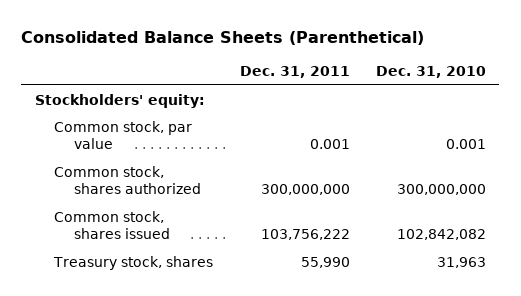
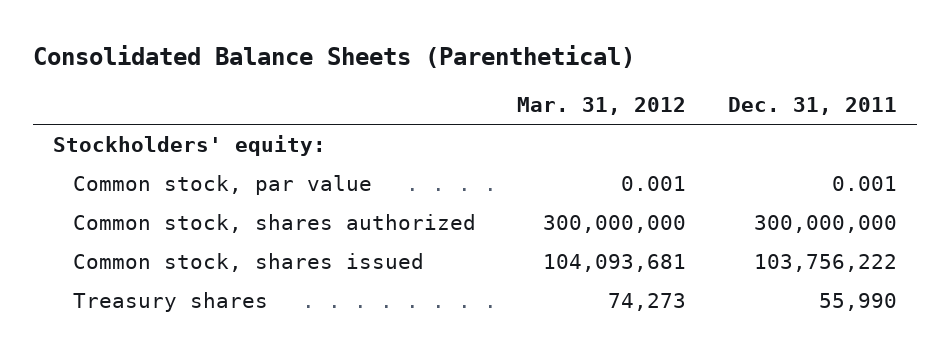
[375,66,486,79] Dec. 31, 2010 -> none
none -> [517,97,687,116] Mar. 31, 2012
[53,255,214,270] Treasury stock, shares -> [72,291,268,312] Treasury shares

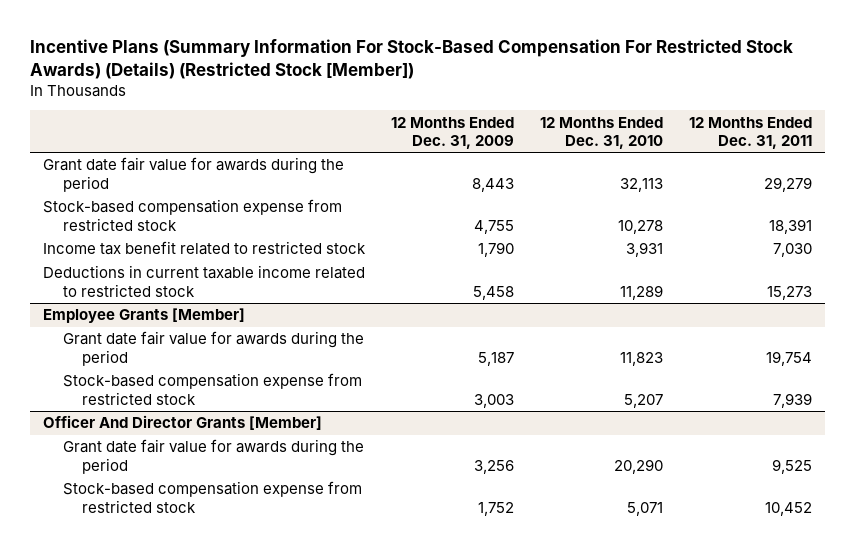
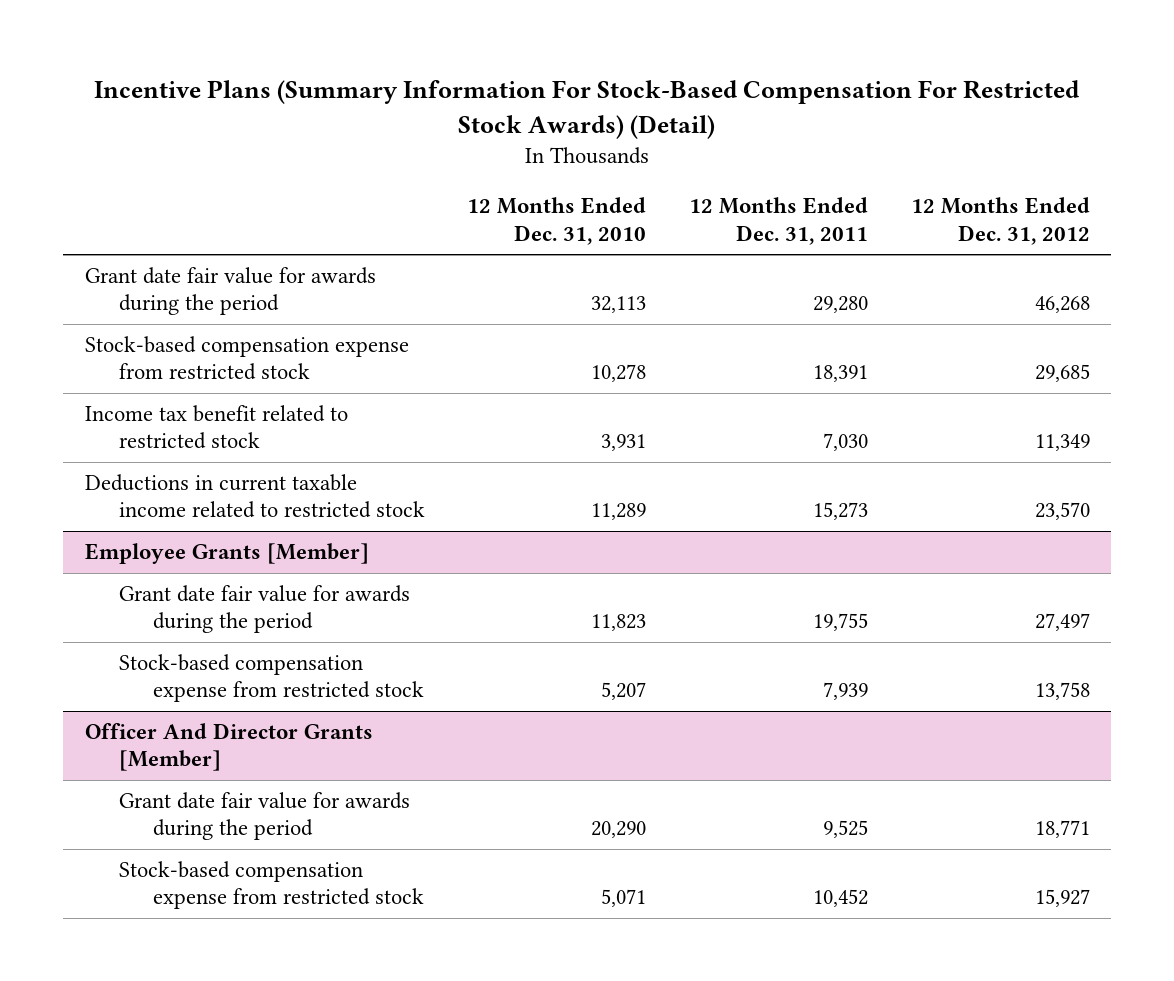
[29,38,793,79] Incentive Plans (Summary Information For Stock-Based Compensation For Restricted Stock Awards) (Details) (Restricted Stock [Member]) -> [94,80,1081,139] Incentive Plans (Summary Information For Stock-Based Compensation For Restricted Stock Awards) (Detail)
[390,116,514,149] 12 Months Ended Dec. 31, 2009 -> none
none -> [910,197,1090,245] 12 Months Ended Dec. 31, 2012
[764,176,813,192] 29,279 -> [813,296,869,314] 29,280
[766,350,813,366] 19,754 -> [813,613,869,632] 19,755

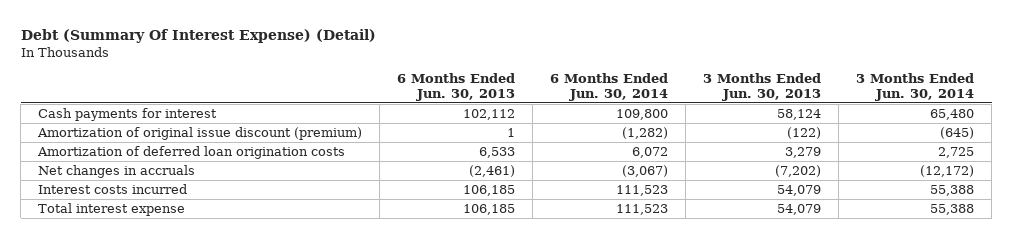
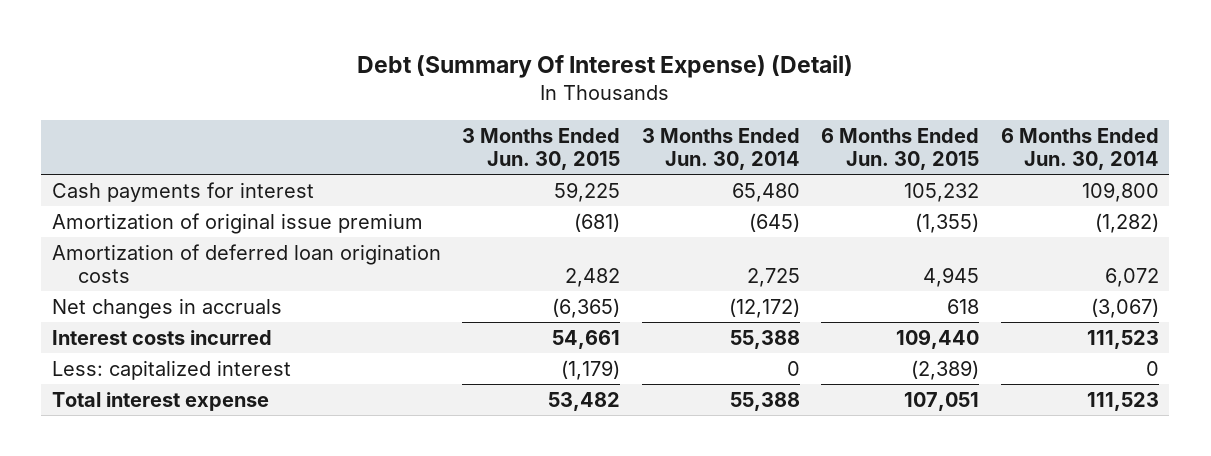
[397,72,516,101] 6 Months Ended Jun. 30, 2013 -> none
[703,72,822,101] 3 Months Ended Jun. 30, 2013 -> none
none -> [462,127,621,171] 3 Months Ended Jun. 30, 2015
none -> [821,127,980,171] 6 Months Ended Jun. 30, 2015
[37,126,363,140] Amortization of original issue discount (premium) -> [51,212,423,234] Amortization of original issue premium
none -> [51,359,291,380] Less: capitalized interest

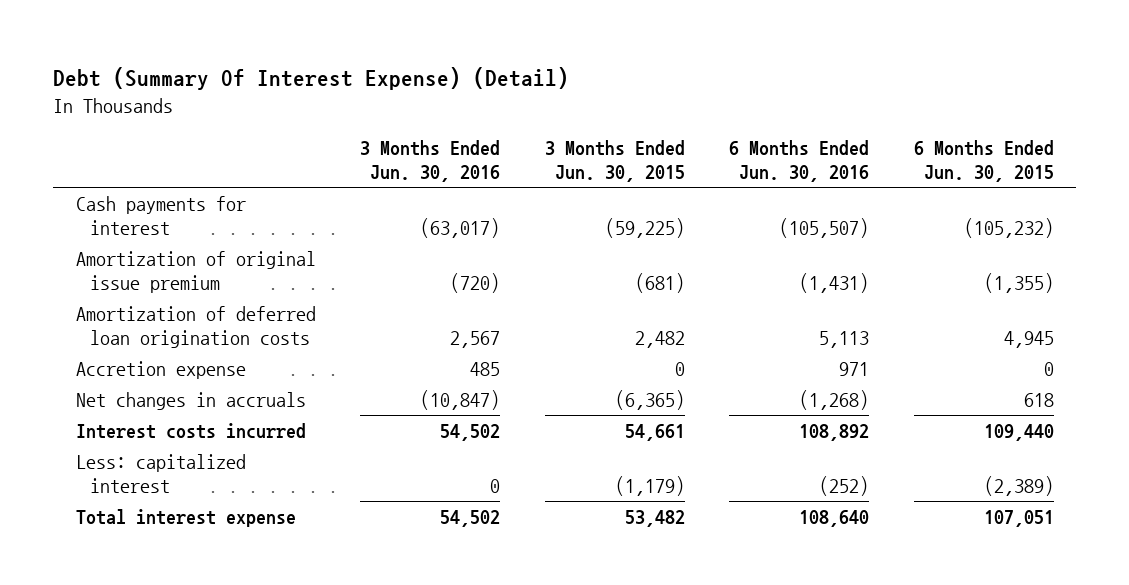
[641,127,800,171] 3 Months Ended Jun. 30, 2014 -> none
[1000,127,1159,171] 6 Months Ended Jun. 30, 2014 -> none
none -> [360,139,501,183] 3 Months Ended Jun. 30, 2016
none -> [729,139,870,183] 6 Months Ended Jun. 30, 2016
[554,181,621,202] 59,225 -> [604,218,685,239] (59,225)
[904,182,980,202] 105,232 -> [963,218,1054,239] (105,232)
none -> [75,360,246,379] Accretion expense

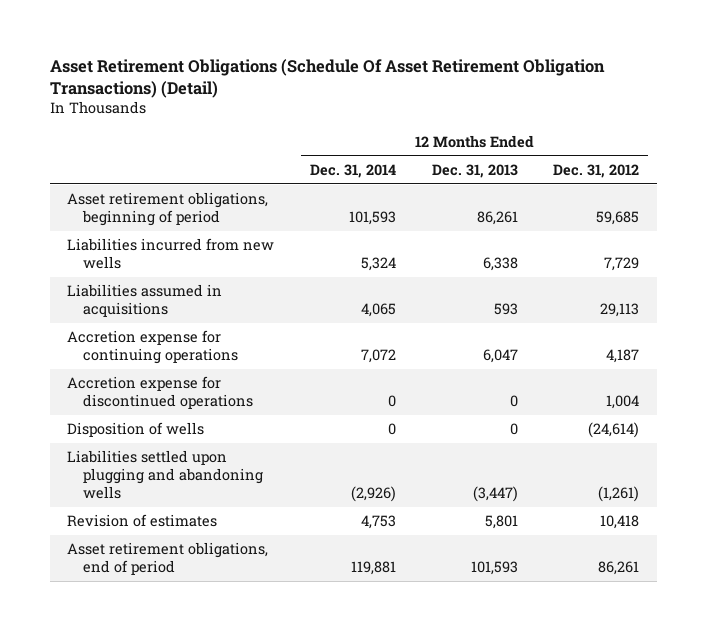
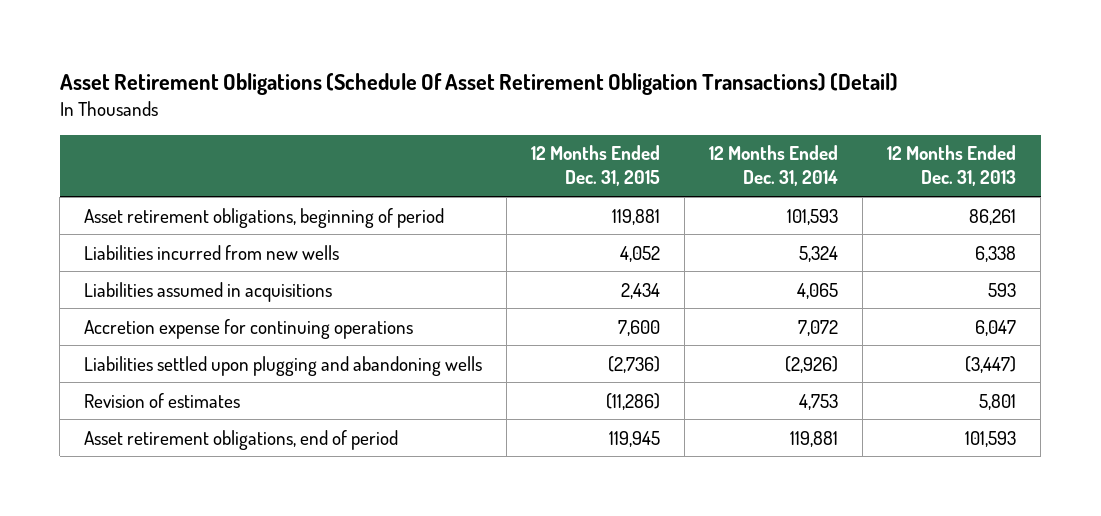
[553,163,640,178] Dec. 31, 2012 -> none
none -> [531,145,661,187] 12 Months Ended Dec. 31, 2015
[67,376,253,409] Accretion expense for discontinued operations -> none
[67,422,205,438] Disposition of wells -> none

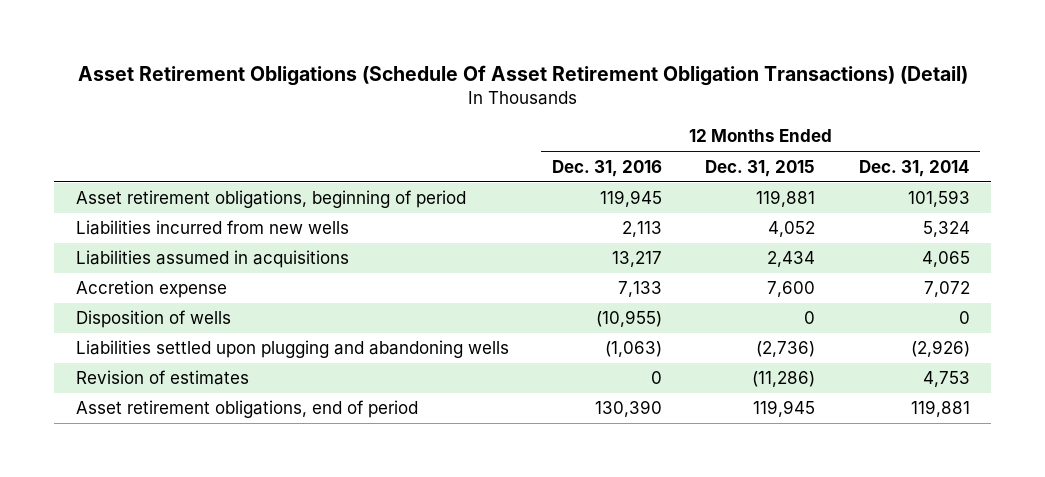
[887,145,1017,187] 12 Months Ended Dec. 31, 2013 -> none
none -> [552,159,663,177] Dec. 31, 2016
[84,318,414,339] Accretion expense for continuing operations -> [75,280,227,299] Accretion expense
none -> [75,310,231,329] Disposition of wells

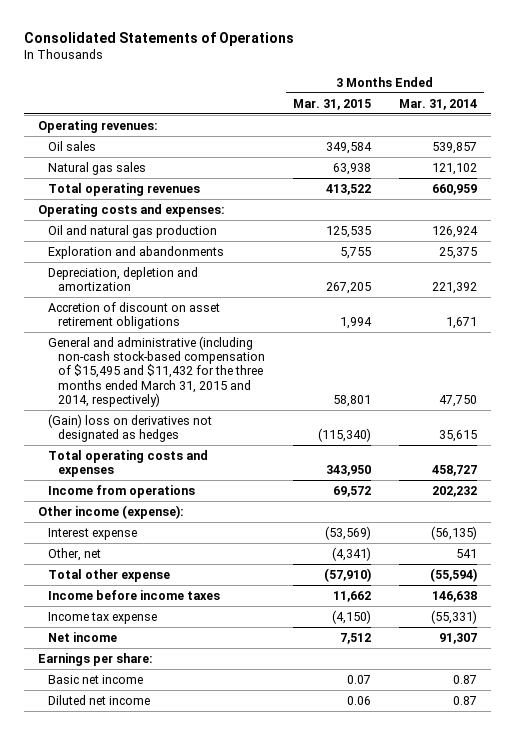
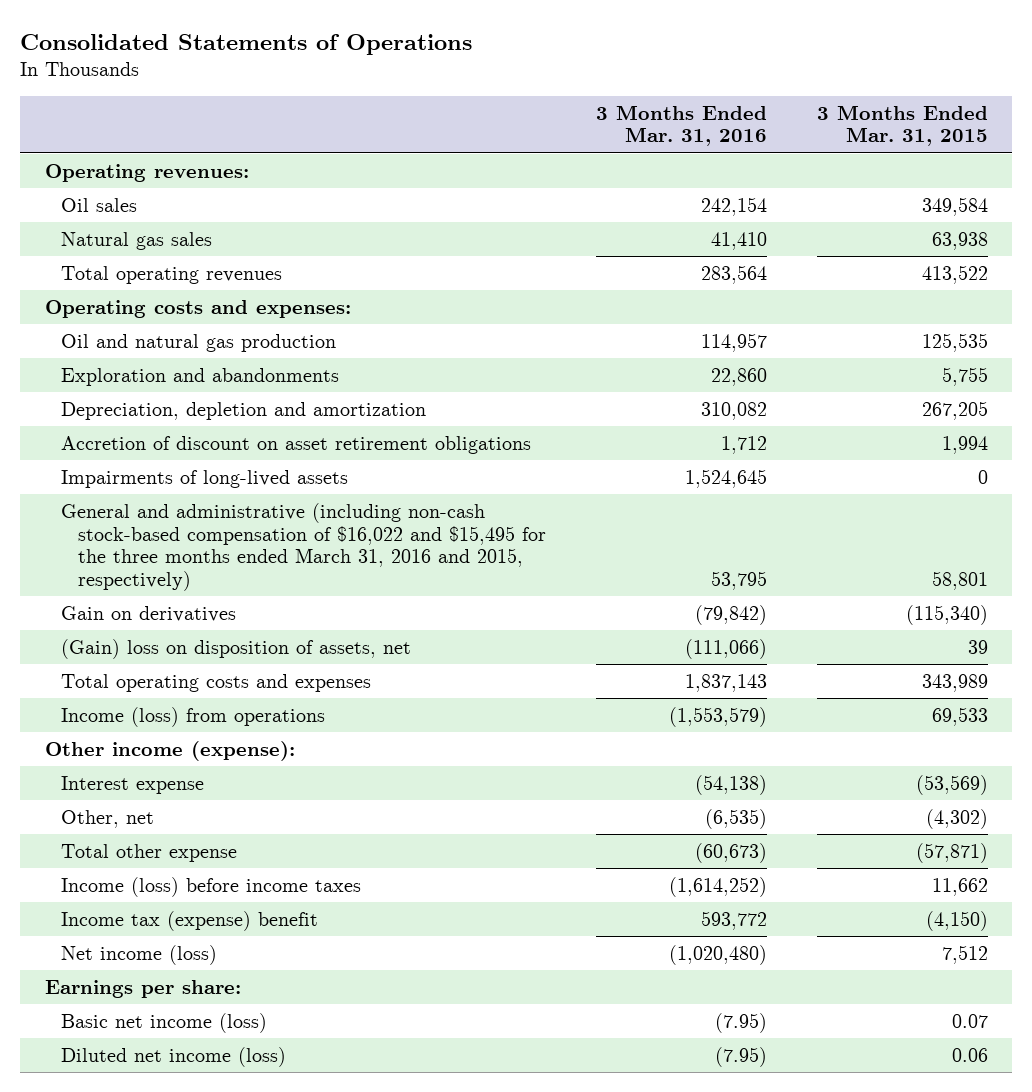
[398,98,477,110] Mar. 31, 2014 -> none
none -> [595,104,767,147] 3 Months Ended Mar. 31, 2016
none -> [61,469,349,488] Impairments of long-lived assets
[48,335,266,407] General and administrative (including non-cash stock-based compensation of $15,495 and $11,432 for the three months ended March 31, 2015 and 2014, respectively) -> [61,502,546,591] General and administrative (including non-cash stock-based compensation of $16,022 and $15,495 for the three months ended March 31, 2016 and 2015, respectively)
[48,413,213,443] (Gain) loss on derivatives not designated as hedges -> [61,605,237,622] Gain on derivatives
none -> [61,638,412,659] (Gain) loss on disposition of assets, net
[326,465,372,477] 343,950 -> [921,673,988,692] 343,989
[48,484,196,498] Income from operations -> [61,706,326,727] Income (loss) from operations
[333,485,372,497] 69,572 -> [931,706,988,726] 69,533
[332,546,372,561] (4,341) -> [925,808,988,829] (4,302)
[324,567,372,582] (57,910) -> [915,842,988,863] (57,871)
[48,589,221,600] Income before income taxes -> [61,876,362,897] Income (loss) before income taxes
[48,611,158,624] Income tax expense -> [61,910,319,931] Income tax (expense) benefit
[48,631,118,642] Net income -> [61,944,218,965] Net income (loss)
[48,674,144,684] Basic net income -> [61,1012,268,1033] Basic net income (loss)
[48,694,151,705] Diluted net income -> [61,1046,287,1067] Diluted net income (loss)

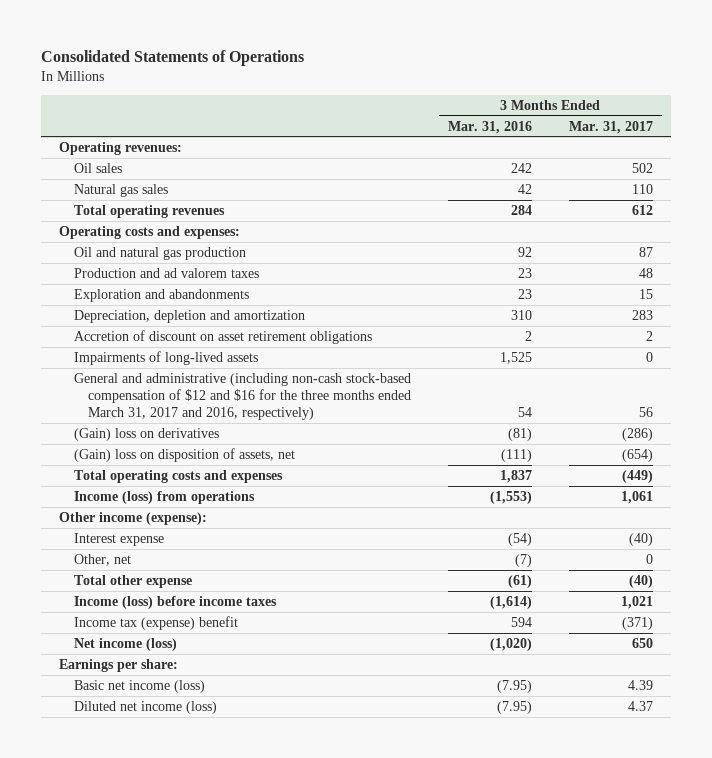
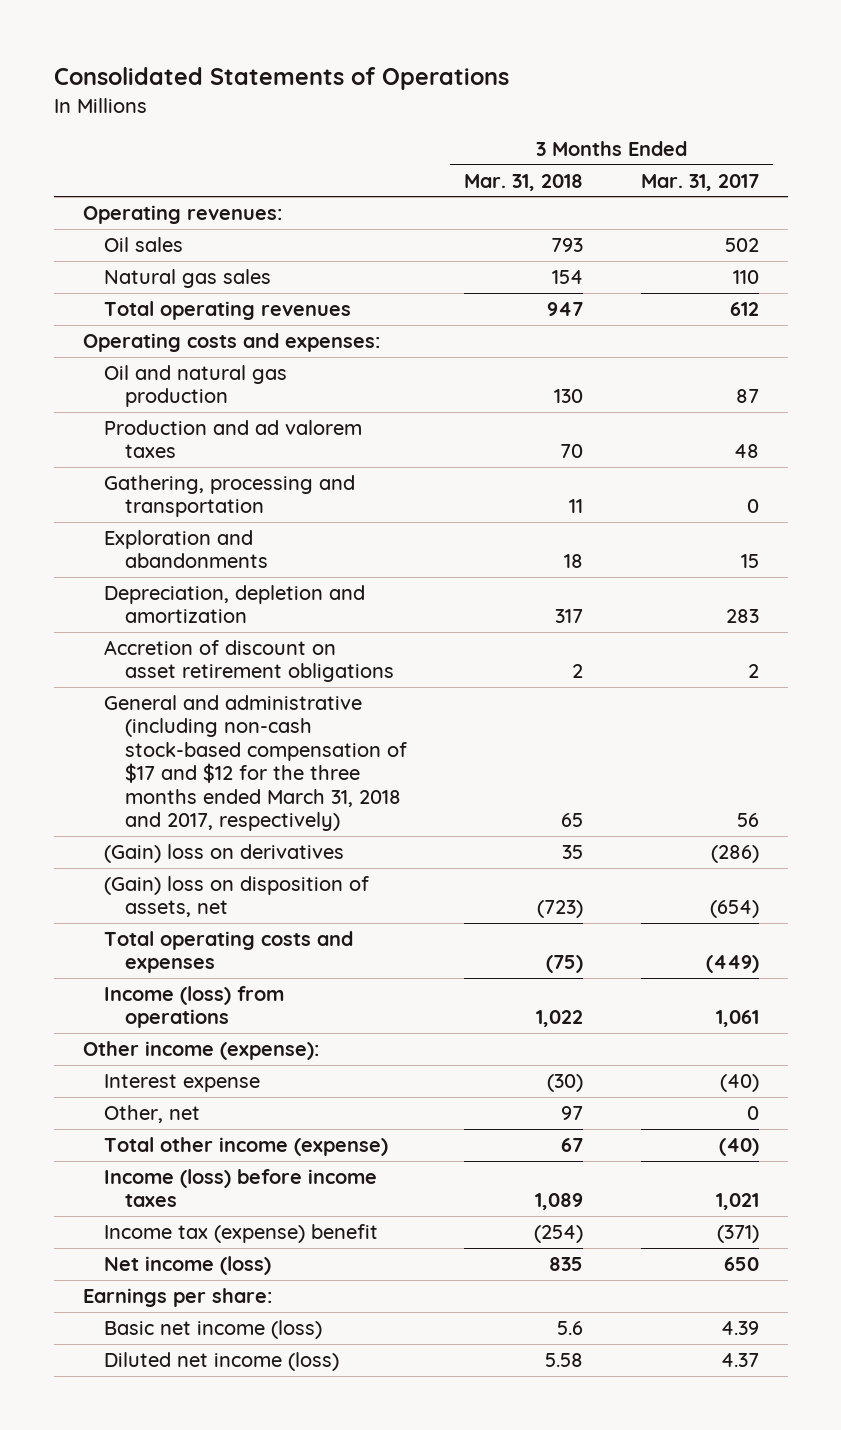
[447,120,532,134] Mar. 31, 2016 -> none
none -> [464,173,584,191] Mar. 31, 2018
none -> [103,475,355,518] Gathering, processing and transportation
[73,350,258,365] Impairments of long-lived assets -> none
[73,372,411,421] General and administrative (including non-cash stock-based compensation of $12 and $16 for the three months ended March 31, 2017 and 2016, respectively) -> [103,695,408,832] General and administrative (including non-cash stock-based compensation of $17 and $12 for the three months ended March 31, 2018 and 2017, respectively)
[73,574,192,588] Total other expense -> [103,1137,388,1157] Total other income (expense)

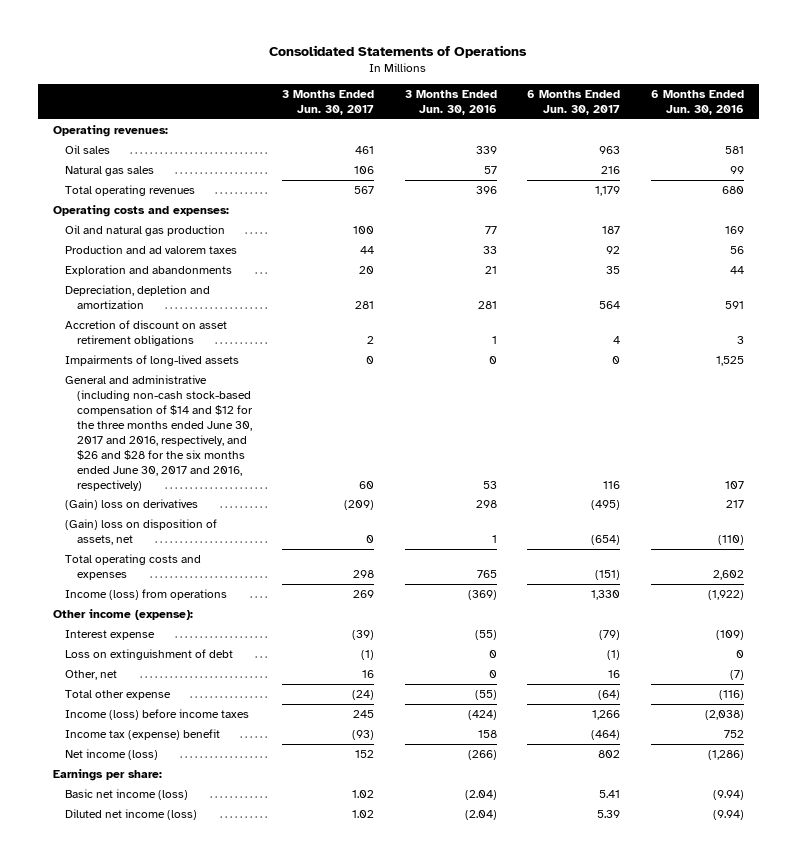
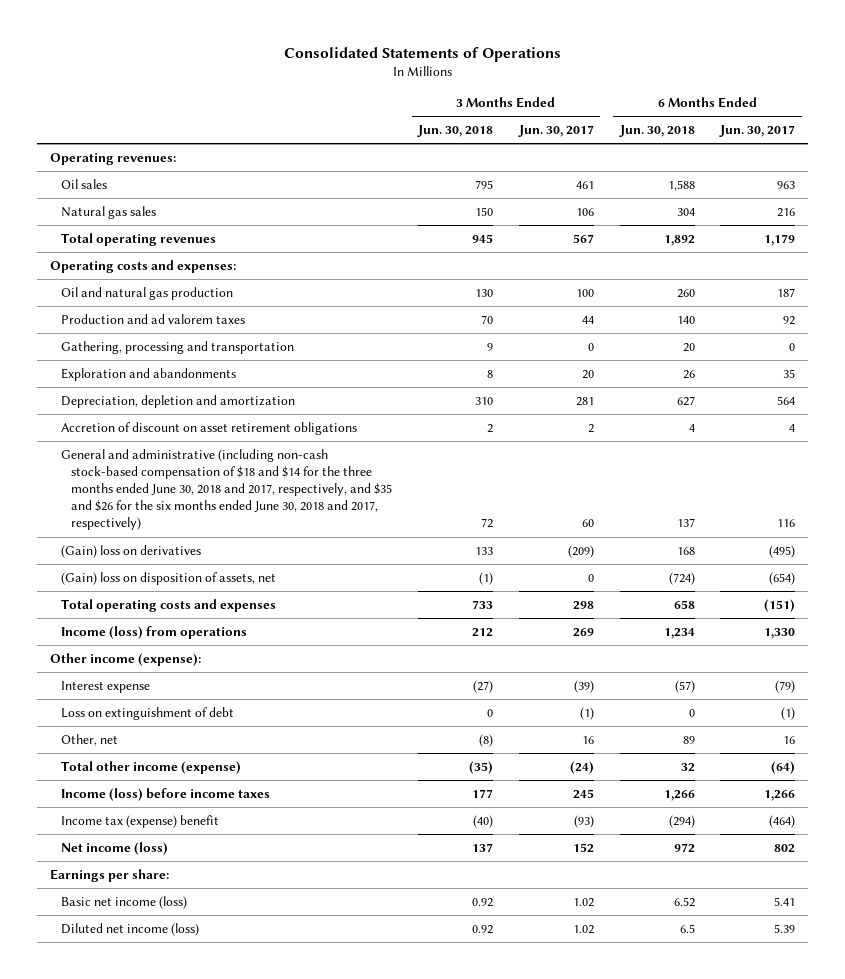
[404,89,497,115] 3 Months Ended Jun. 30, 2016 -> none
[650,89,744,115] 6 Months Ended Jun. 30, 2016 -> none
none -> [417,125,494,138] Jun. 30, 2018
none -> [618,125,695,138] Jun. 30, 2018
none -> [60,340,294,354] Gathering, processing and transportation
[64,354,239,366] Impairments of long-lived assets -> none
[64,374,253,491] General and administrative (including non-cash stock-based compensation of $14 and $12 for the three months ended June 30, 2017 and 2016, respectively, and $26 and $28 for the six months ended June 30, 2017 and 2016, respectively) -> [60,448,393,531] General and administrative (including non-cash stock-based compensation of $18 and $14 for the three months ended June 30, 2018 and 2017, respectively, and $35 and $26 for the six months ended June 30, 2018 and 2017, respectively)
[64,689,171,700] Total other expense -> [60,760,241,774] Total other income (expense)

